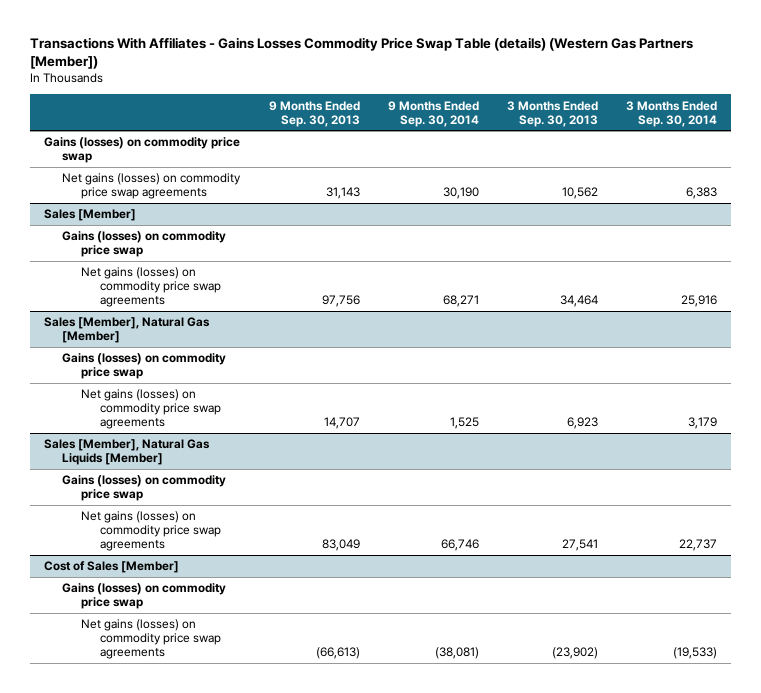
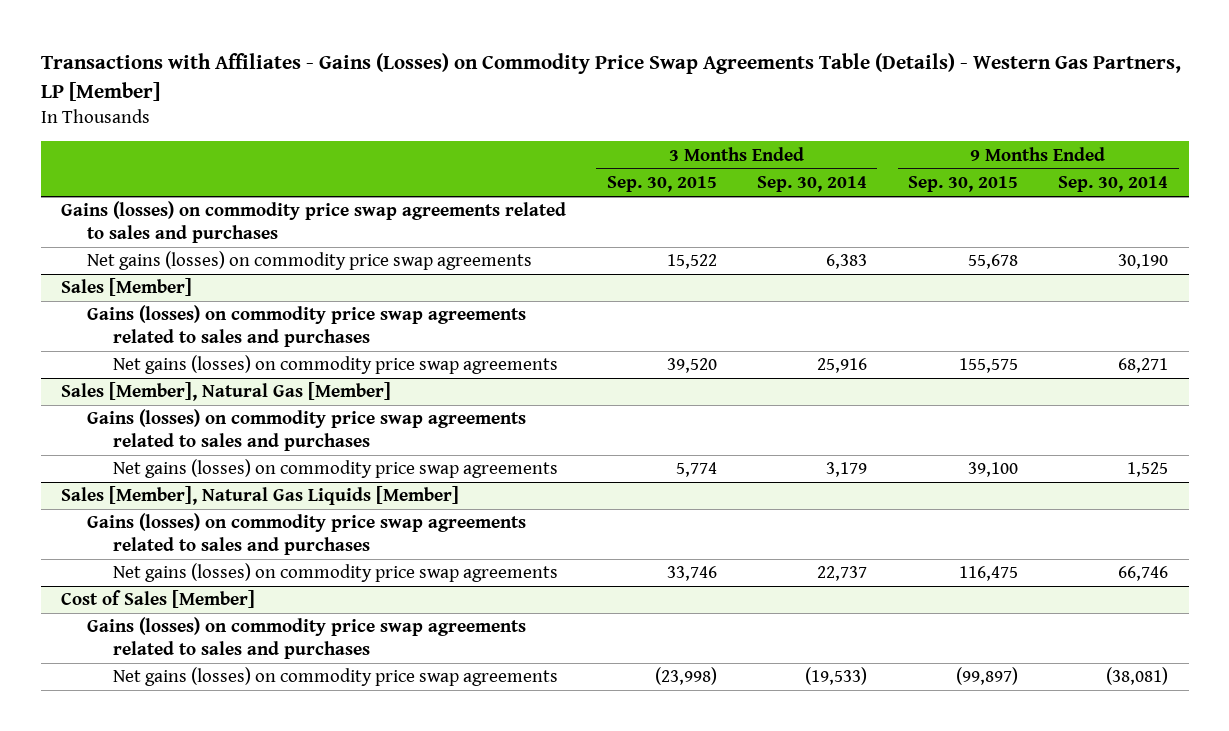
[29,36,693,70] Transactions With Affiliates - Gains Losses Commodity Price Swap Table (details) (Western Gas Partners [Member]) -> [40,53,1181,101] Transactions with Affiliates - Gains (Losses) on Commodity Price Swap Agreements Table (Details) - Western Gas Partners, LP [Member]
[268,100,360,127] 9 Months Ended Sep. 30, 2013 -> none
[507,100,599,127] 3 Months Ended Sep. 30, 2013 -> none
none -> [606,176,717,193] Sep. 30, 2015
none -> [907,176,1018,193] Sep. 30, 2015
[43,137,240,164] Gains (losses) on commodity price swap -> [61,201,567,243] Gains (losses) on commodity price swap agreements related to sales and purchases
[62,231,227,258] Gains (losses) on commodity price swap -> [87,305,527,347] Gains (losses) on commodity price swap agreements related to sales and purchases
[62,353,227,380] Gains (losses) on commodity price swap -> [87,409,527,451] Gains (losses) on commodity price swap agreements related to sales and purchases
[62,475,227,502] Gains (losses) on commodity price swap -> [87,513,527,555] Gains (losses) on commodity price swap agreements related to sales and purchases
[62,583,227,610] Gains (losses) on commodity price swap -> [87,617,527,659] Gains (losses) on commodity price swap agreements related to sales and purchases

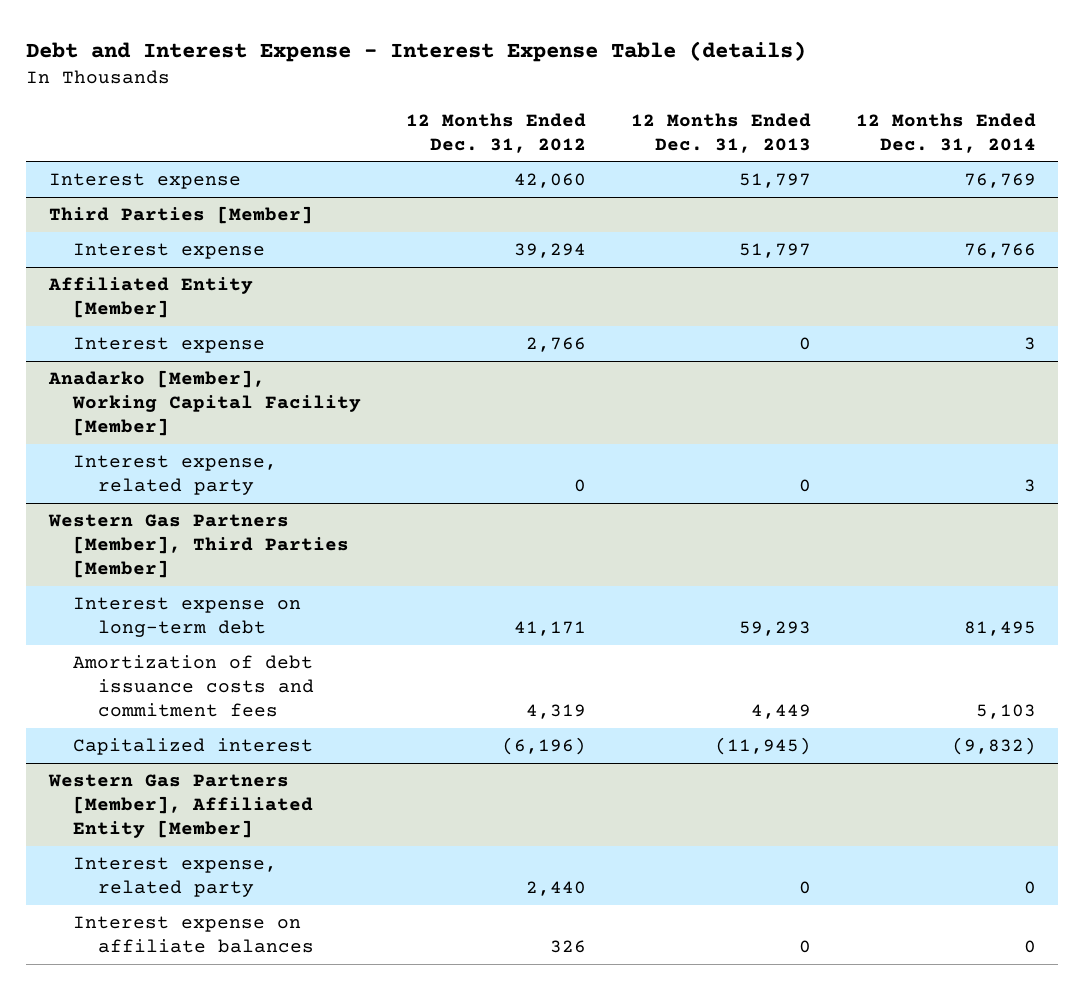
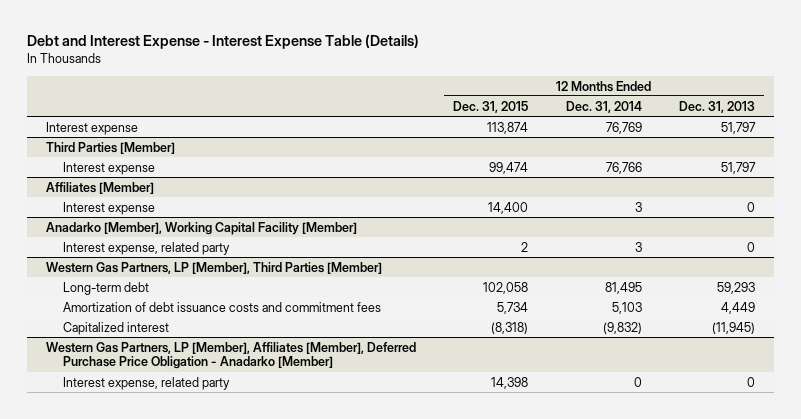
[26,40,807,62] Debt and Interest Expense - Interest Expense Table (details) -> [26,34,419,50] Debt and Interest Expense - Interest Expense Table (Details)
[405,112,586,153] 12 Months Ended Dec. 31, 2012 -> none
none -> [453,100,529,113] Dec. 31, 2015
[47,277,253,318] Affiliated Entity [Member] -> [45,181,154,194] Affiliates [Member]
[47,514,350,578] Western Gas Partners [Member], Third Parties [Member] -> [45,261,382,274] Western Gas Partners, LP [Member], Third Parties [Member]
[73,597,302,637] Interest expense on long-term debt -> [63,281,150,295] Long-term debt
[47,774,314,838] Western Gas Partners [Member], Affiliated Entity [Member] -> none
none -> [45,341,416,370] Western Gas Partners, LP [Member], Affiliates [Member], Deferred Purchase Price Obligation - Anadarko [Member]
[73,916,314,953] Interest expense on affiliate balances -> none

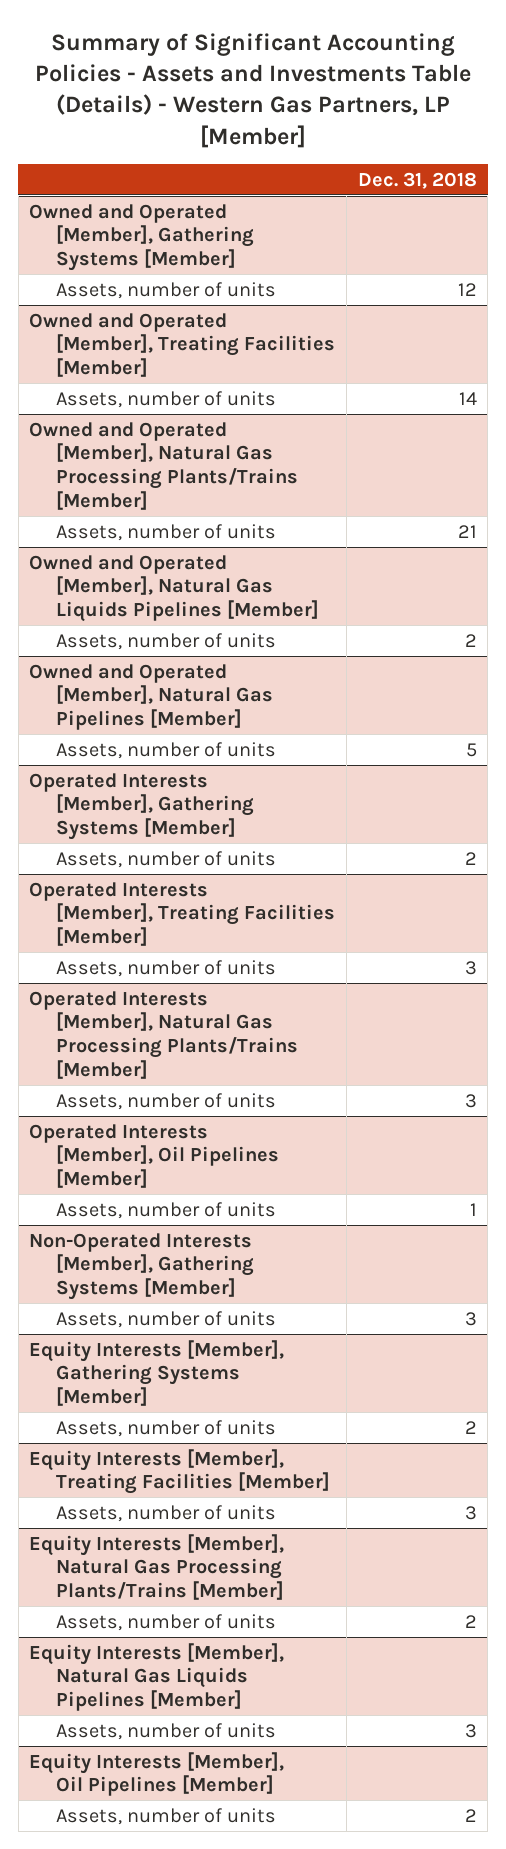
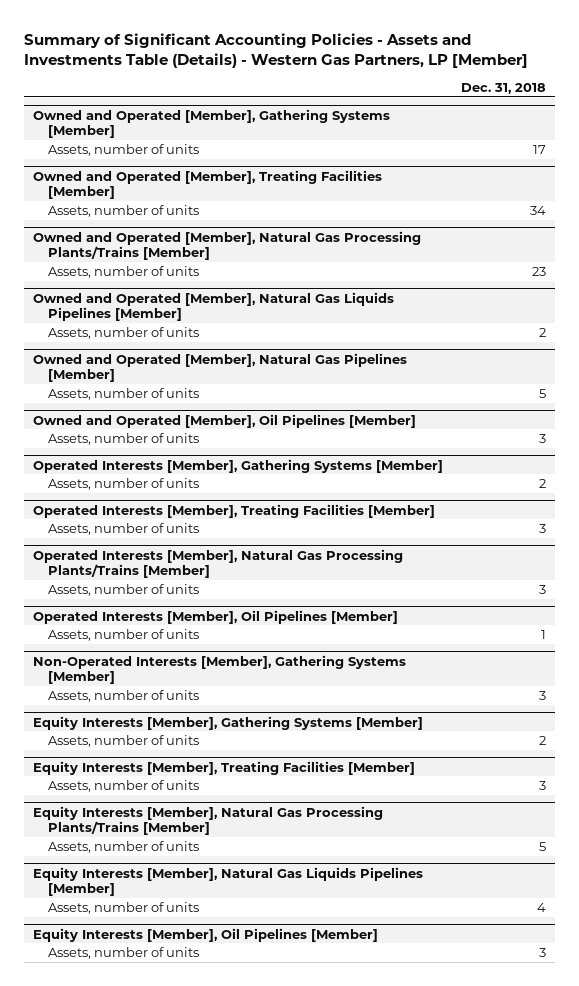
[457,282,477,296] 12 -> [532,144,546,154] 17
[458,391,477,405] 14 -> [529,205,546,215] 34
[457,524,477,538] 21 -> [531,266,546,276] 23
none -> [33,413,417,428] Owned and Operated [Member], Oil Pipelines [Member]
none -> [47,432,199,445] Assets, number of units
[464,1614,477,1628] 2 -> [538,841,546,851] 5
[464,1723,477,1738] 3 -> [536,902,546,912] 4
[464,1808,477,1822] 2 -> [538,947,546,957] 3

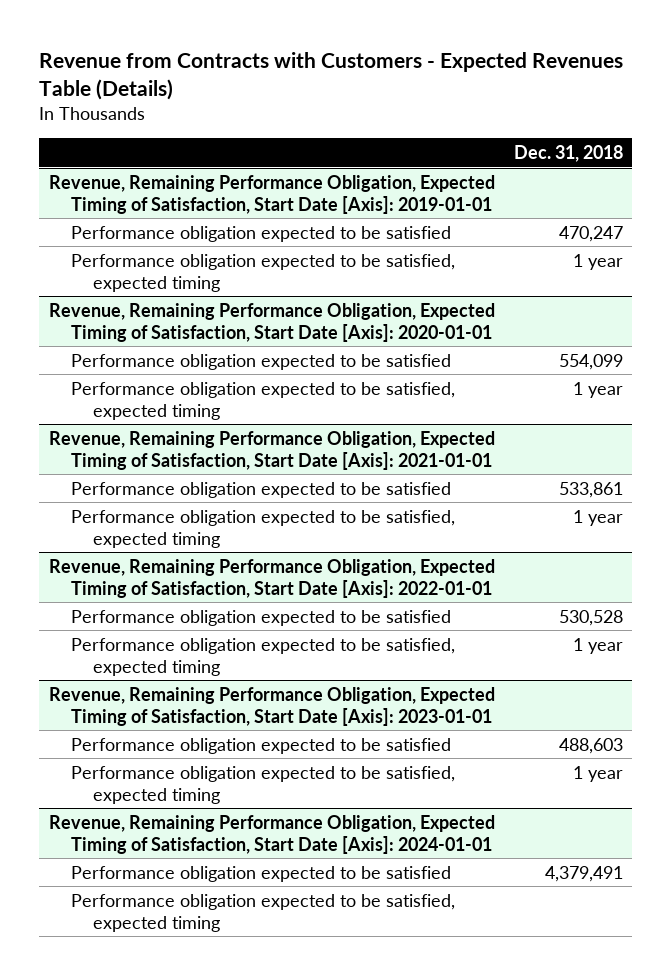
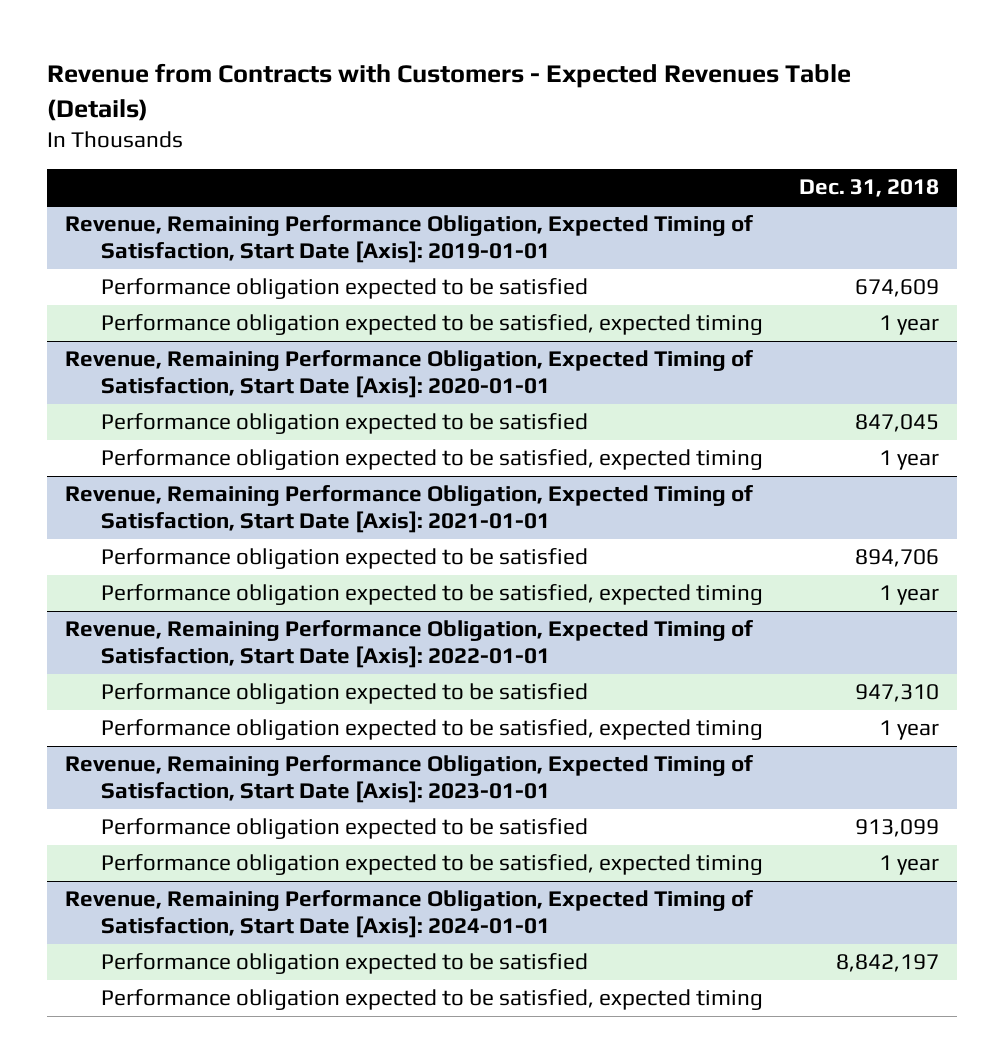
[558,225,623,242] 470,247 -> [855,279,940,298] 674,609
[558,353,623,370] 554,099 -> [855,414,940,433] 847,045
[558,481,623,498] 533,861 -> [855,549,940,568] 894,706
[558,609,623,626] 530,528 -> [855,684,940,703] 947,310
[558,737,623,754] 488,603 -> [855,819,940,838] 913,099
[544,865,623,882] 4,379,491 -> [836,954,940,973] 8,842,197

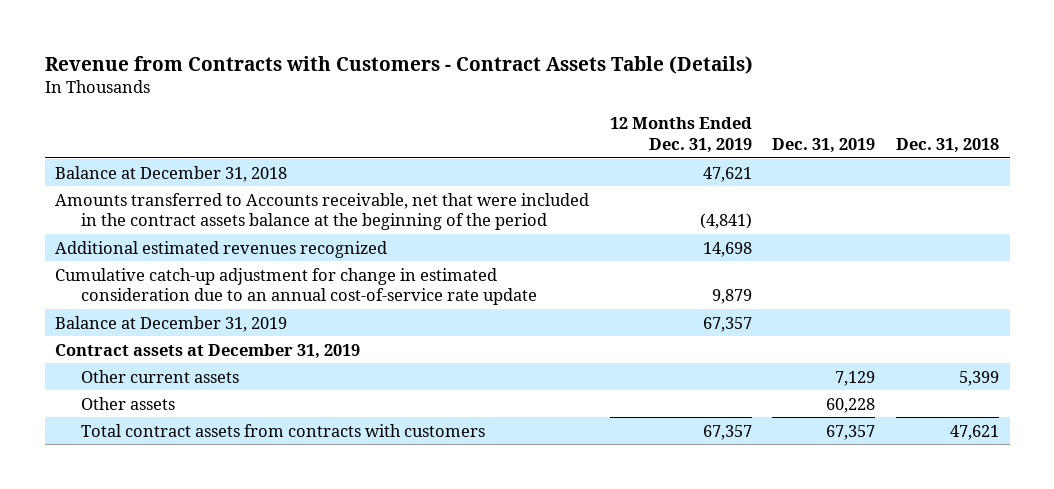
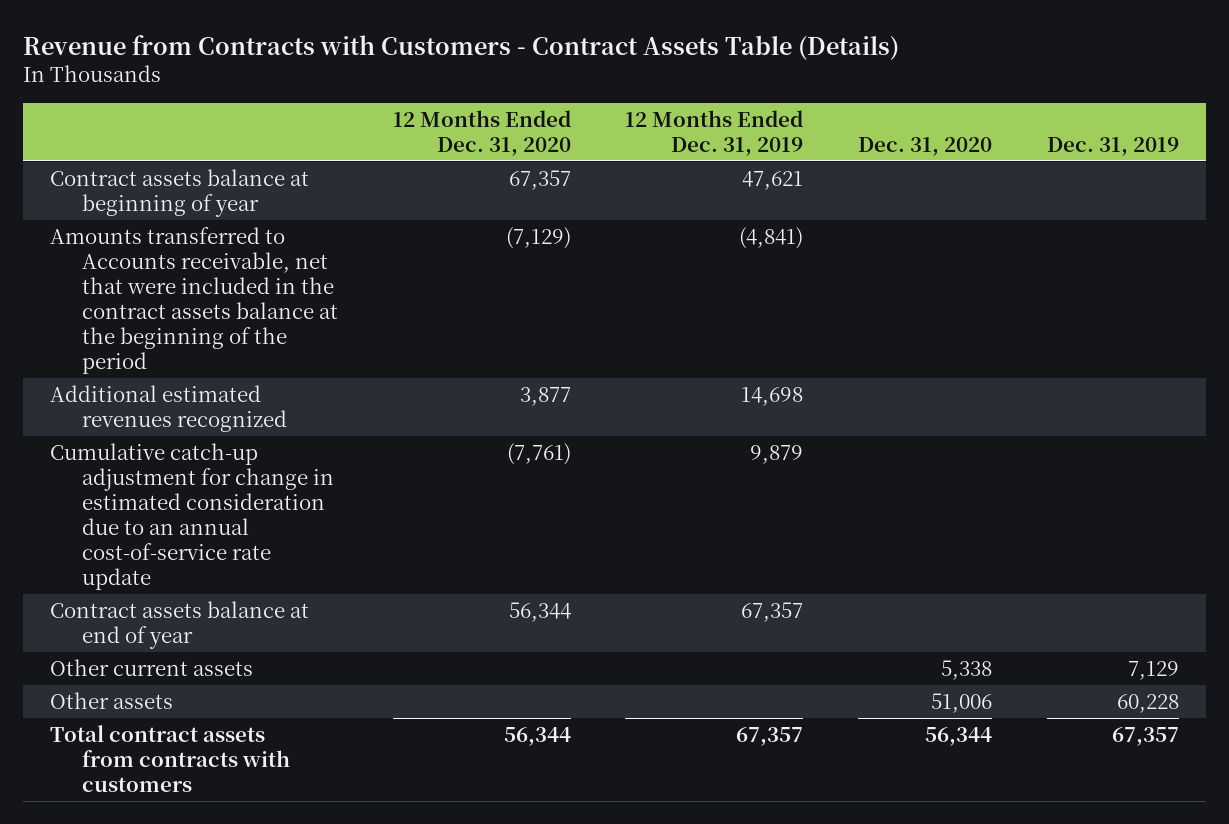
[896,137,1000,153] Dec. 31, 2018 -> none
none -> [392,109,571,156] 12 Months Ended Dec. 31, 2020
none -> [858,136,993,156] Dec. 31, 2020
[55,165,288,182] Balance at December 31, 2018 -> [50,169,310,217] Contract assets balance at beginning of year
[55,343,361,359] Contract assets at December 31, 2019 -> none
[55,315,288,332] Balance at December 31, 2019 -> [50,601,310,649] Contract assets balance at end of year

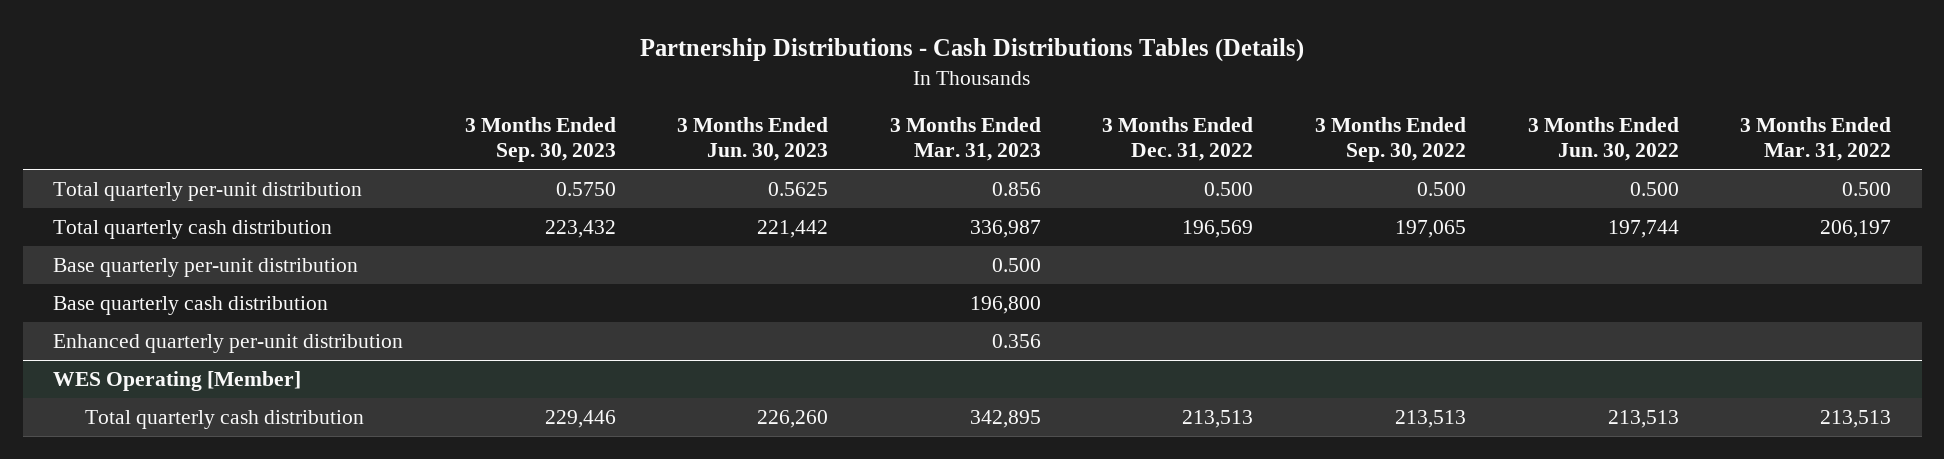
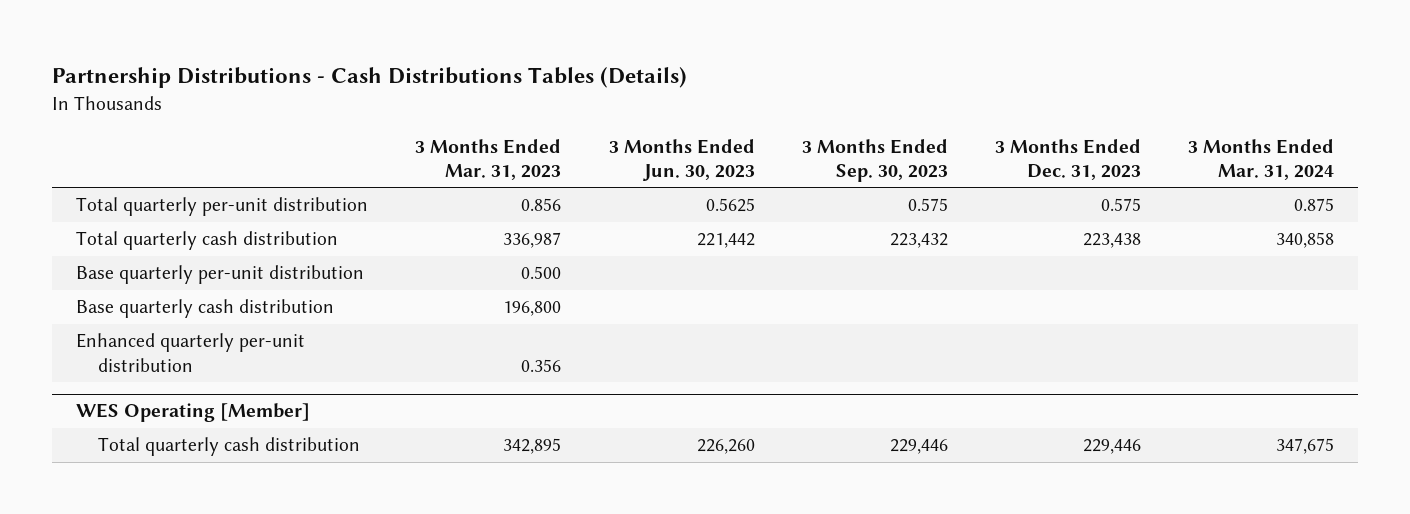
[1102,116,1254,162] 3 Months Ended Dec. 31, 2022 -> none
[1315,116,1467,163] 3 Months Ended Sep. 30, 2022 -> none
[1527,116,1679,162] 3 Months Ended Jun. 30, 2022 -> none
[1740,116,1892,162] 3 Months Ended Mar. 31, 2022 -> none
none -> [995,138,1142,180] 3 Months Ended Dec. 31, 2023
none -> [1188,138,1335,180] 3 Months Ended Mar. 31, 2024
[555,181,616,196] 0.5750 -> [907,198,948,212] 0.575

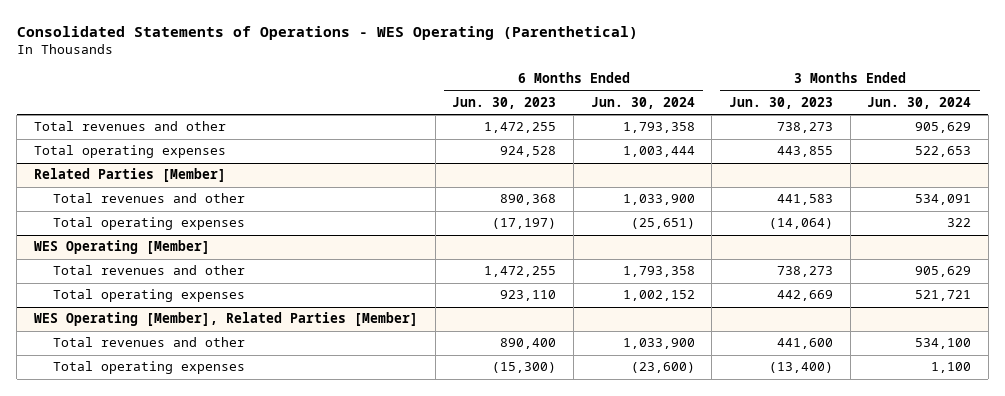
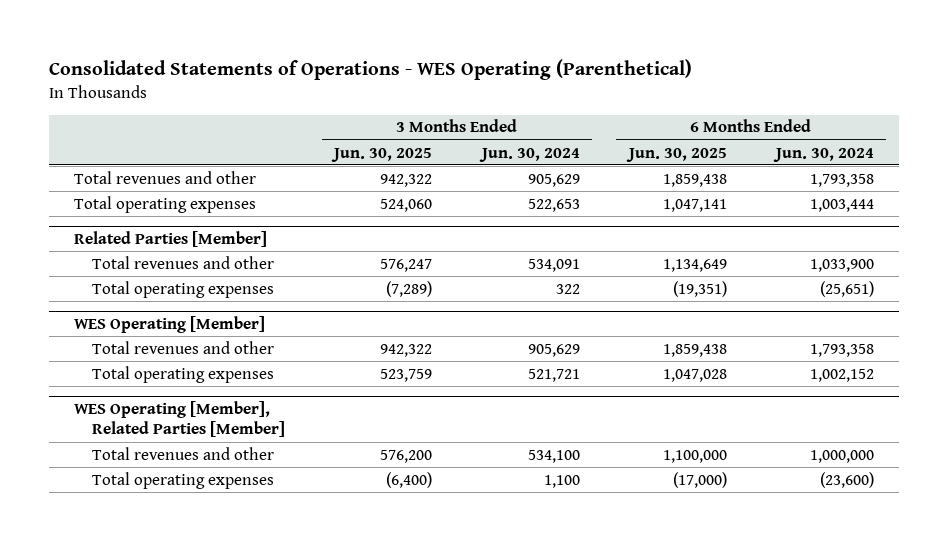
[452,96,557,109] Jun. 30, 2023 -> none
[729,96,834,109] Jun. 30, 2023 -> none
none -> [331,147,433,162] Jun. 30, 2025
none -> [625,147,727,162] Jun. 30, 2025
[622,338,695,350] 1,033,900 -> [809,449,874,463] 1,000,000

